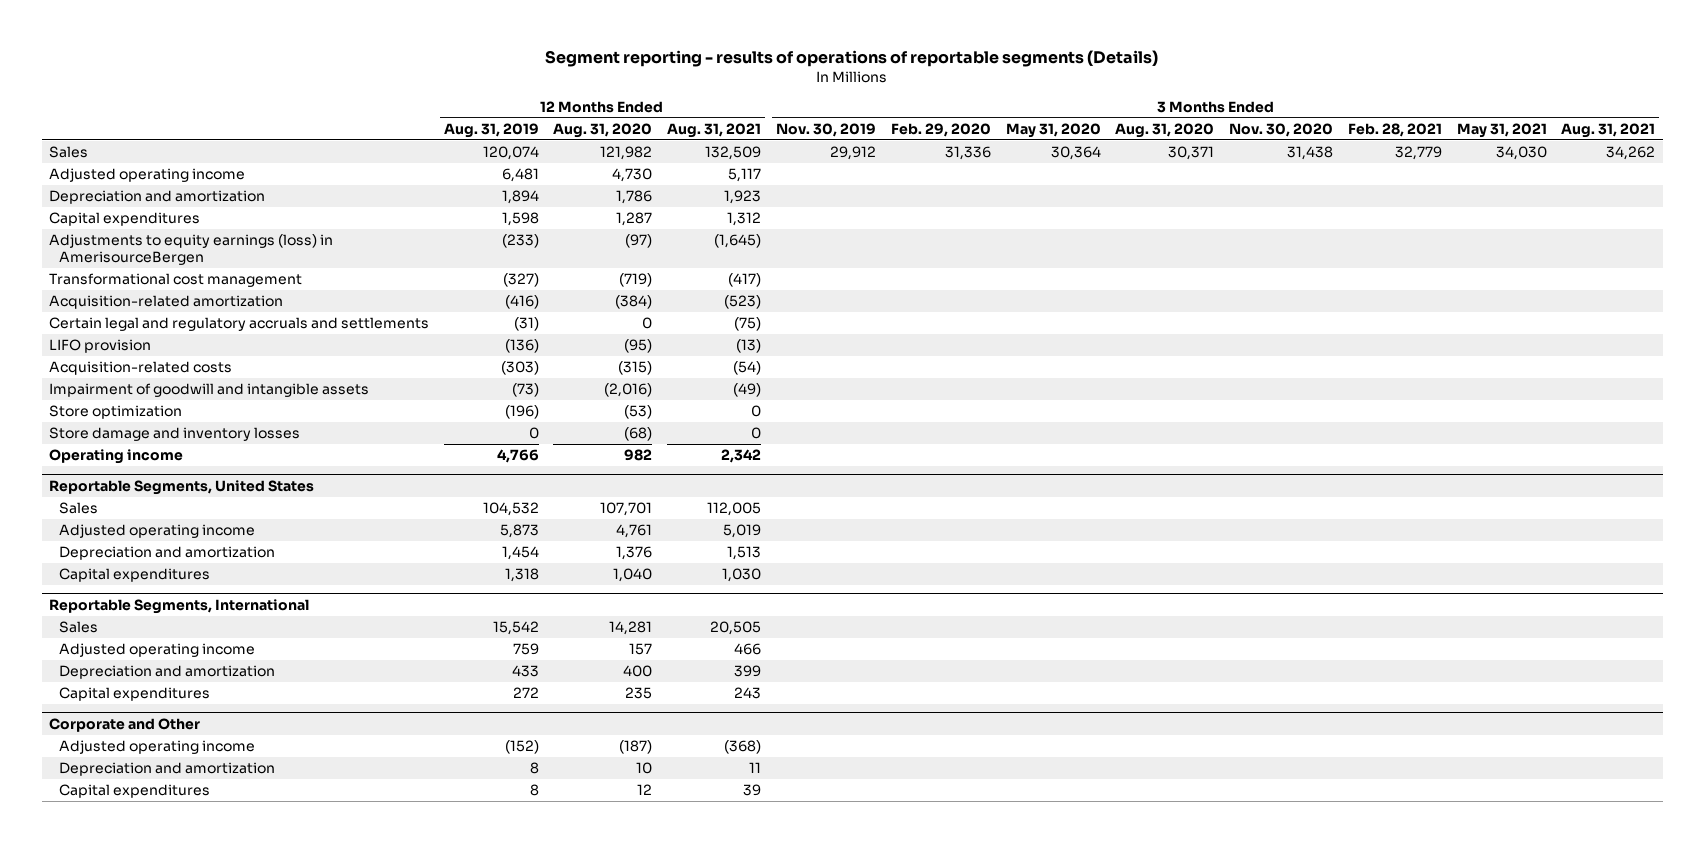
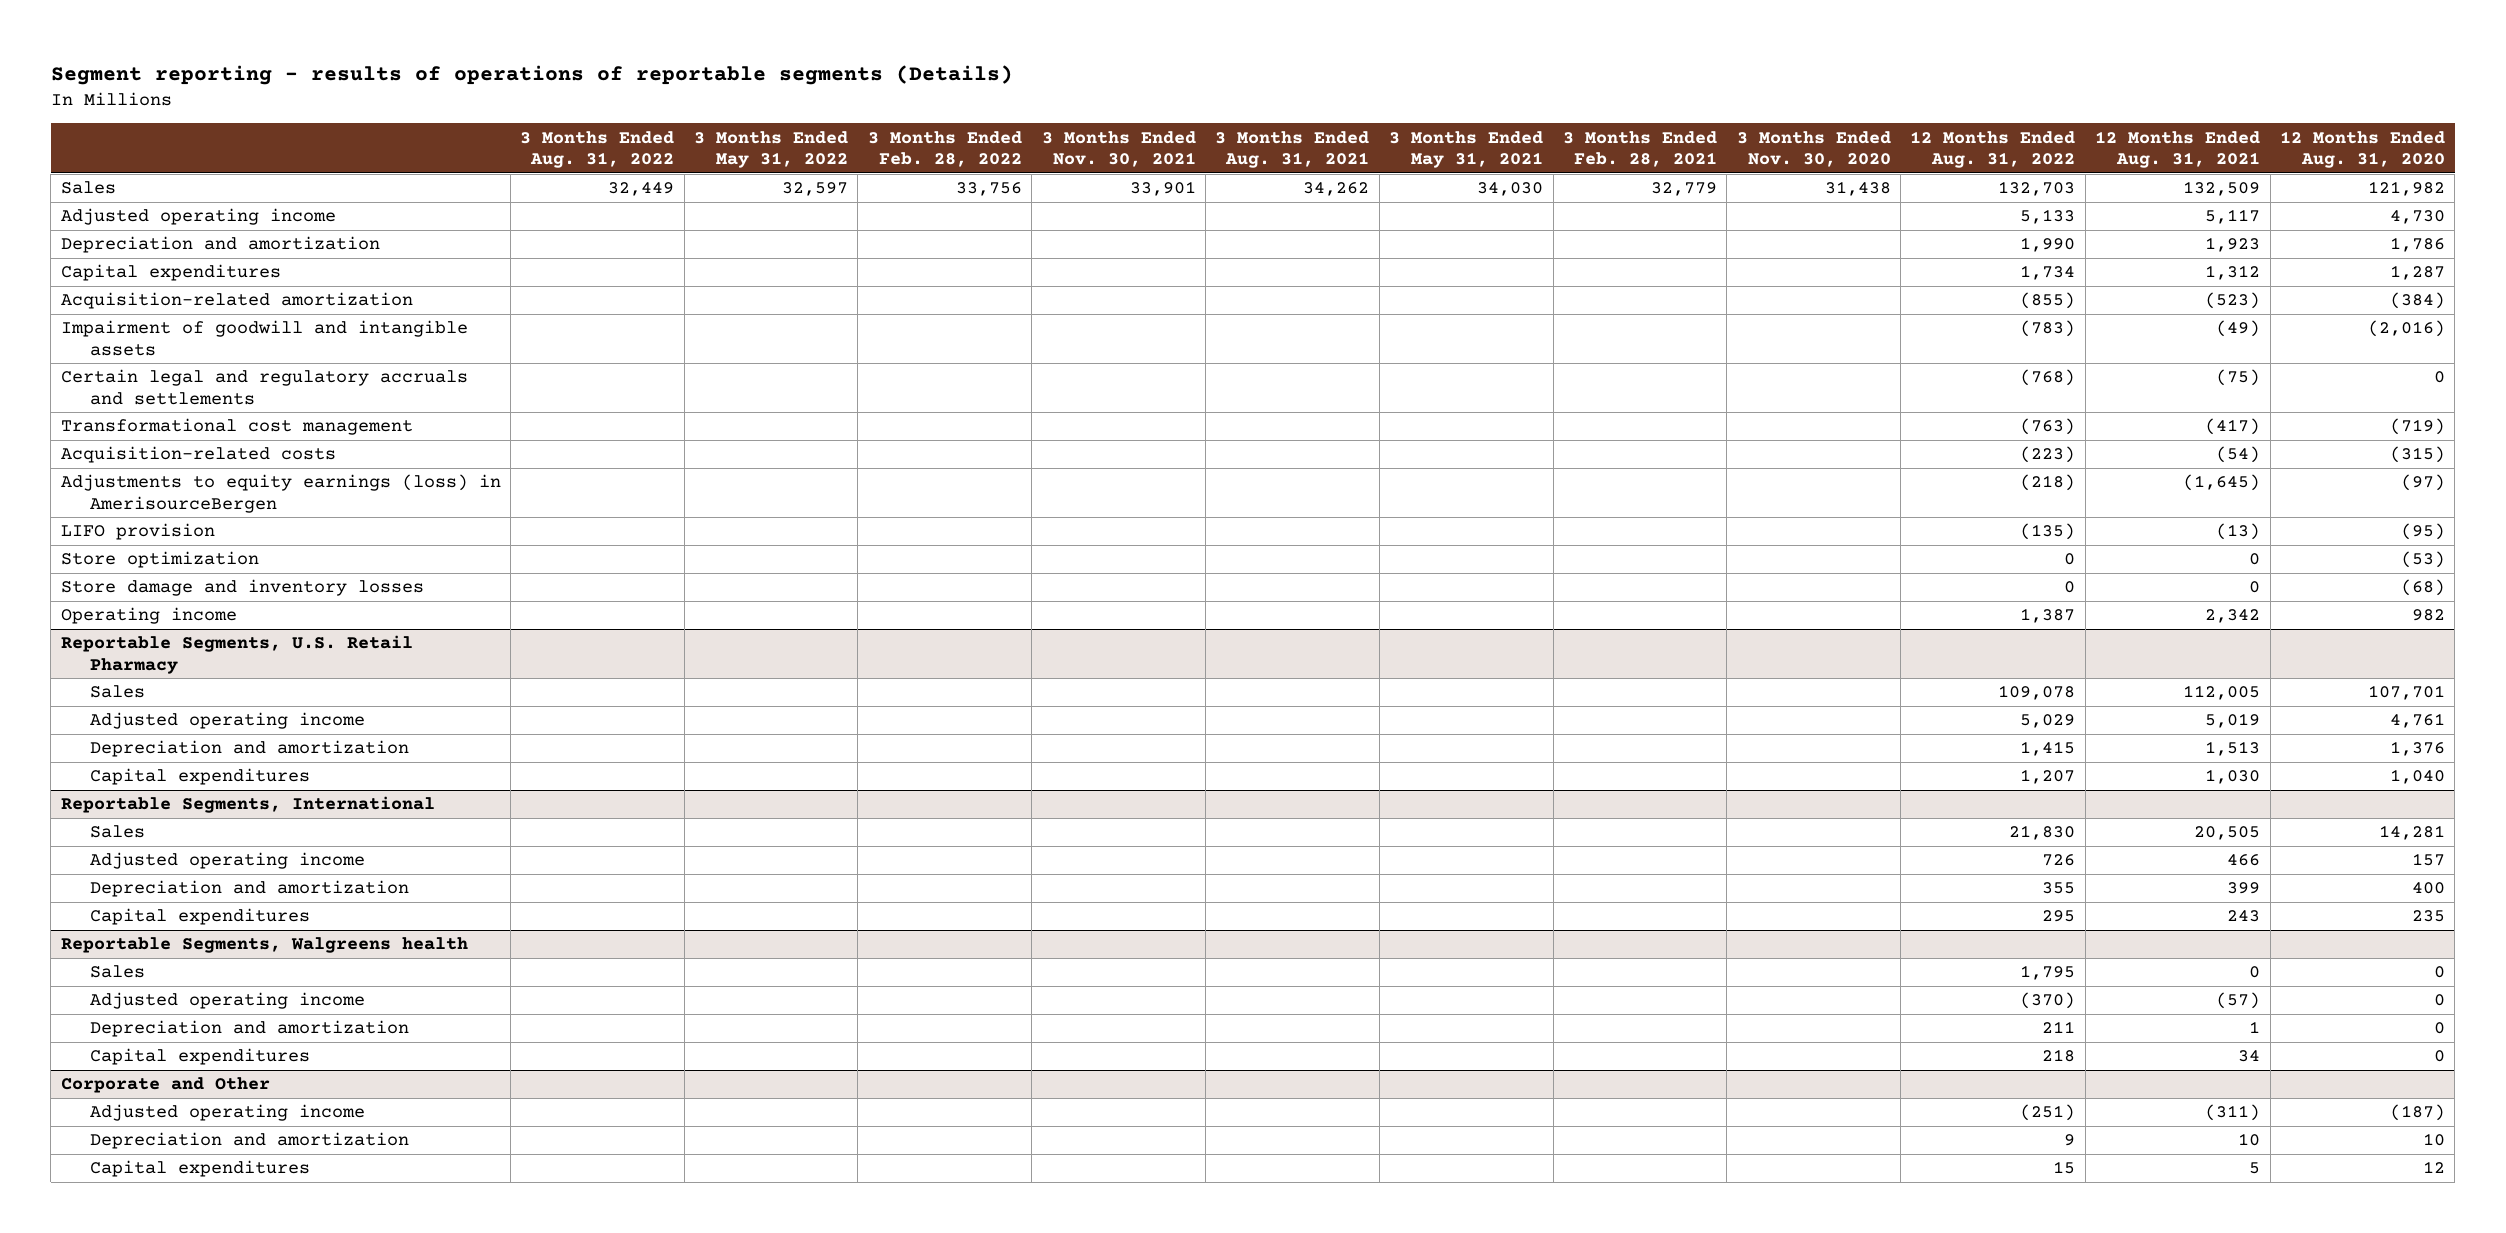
[443,122,539,138] Aug. 31, 2019 -> none
[776,122,877,137] Nov. 30, 2019 -> none
[890,122,991,137] Feb. 29, 2020 -> none
[1005,122,1101,138] May 31, 2020 -> none
[1115,122,1215,138] Aug. 31, 2020 -> none
none -> [520,130,675,169] 3 Months Ended Aug. 31, 2022
none -> [694,130,849,169] 3 Months Ended May 31, 2022
none -> [867,130,1022,168] 3 Months Ended Feb. 28, 2022
none -> [1041,130,1196,168] 3 Months Ended Nov. 30, 2021
none -> [1910,130,2076,169] 12 Months Ended Aug. 31, 2022
[48,383,369,398] Impairment of goodwill and intangible assets -> [60,320,468,356] Impairment of goodwill and intangible assets
[48,273,302,288] Transformational cost management -> [60,418,413,436] Transformational cost management
[48,234,333,266] Adjustments to equity earnings (loss) in AmerisourceBergen -> [60,474,501,513] Adjustments to equity earnings (loss) in AmerisourceBergen
[48,339,151,354] LIFO provision -> [60,523,215,541] LIFO provision
[48,479,314,495] Reportable Segments, United States -> none
none -> [60,635,413,674] Reportable Segments, U.S. Retail Pharmacy
none -> [60,937,468,954] Reportable Segments, Walgreens health
none -> [89,965,145,979] Sales
none -> [89,992,365,1010] Adjusted operating income
none -> [89,1020,409,1038] Depreciation and amortization
none -> [89,1048,310,1066] Capital expenditures
[724,740,762,755] (368) -> [2205,1104,2261,1122] (311)
[749,762,762,774] 11 -> [2238,1133,2261,1147] 10
[743,784,762,797] 39 -> [2249,1162,2261,1175] 5

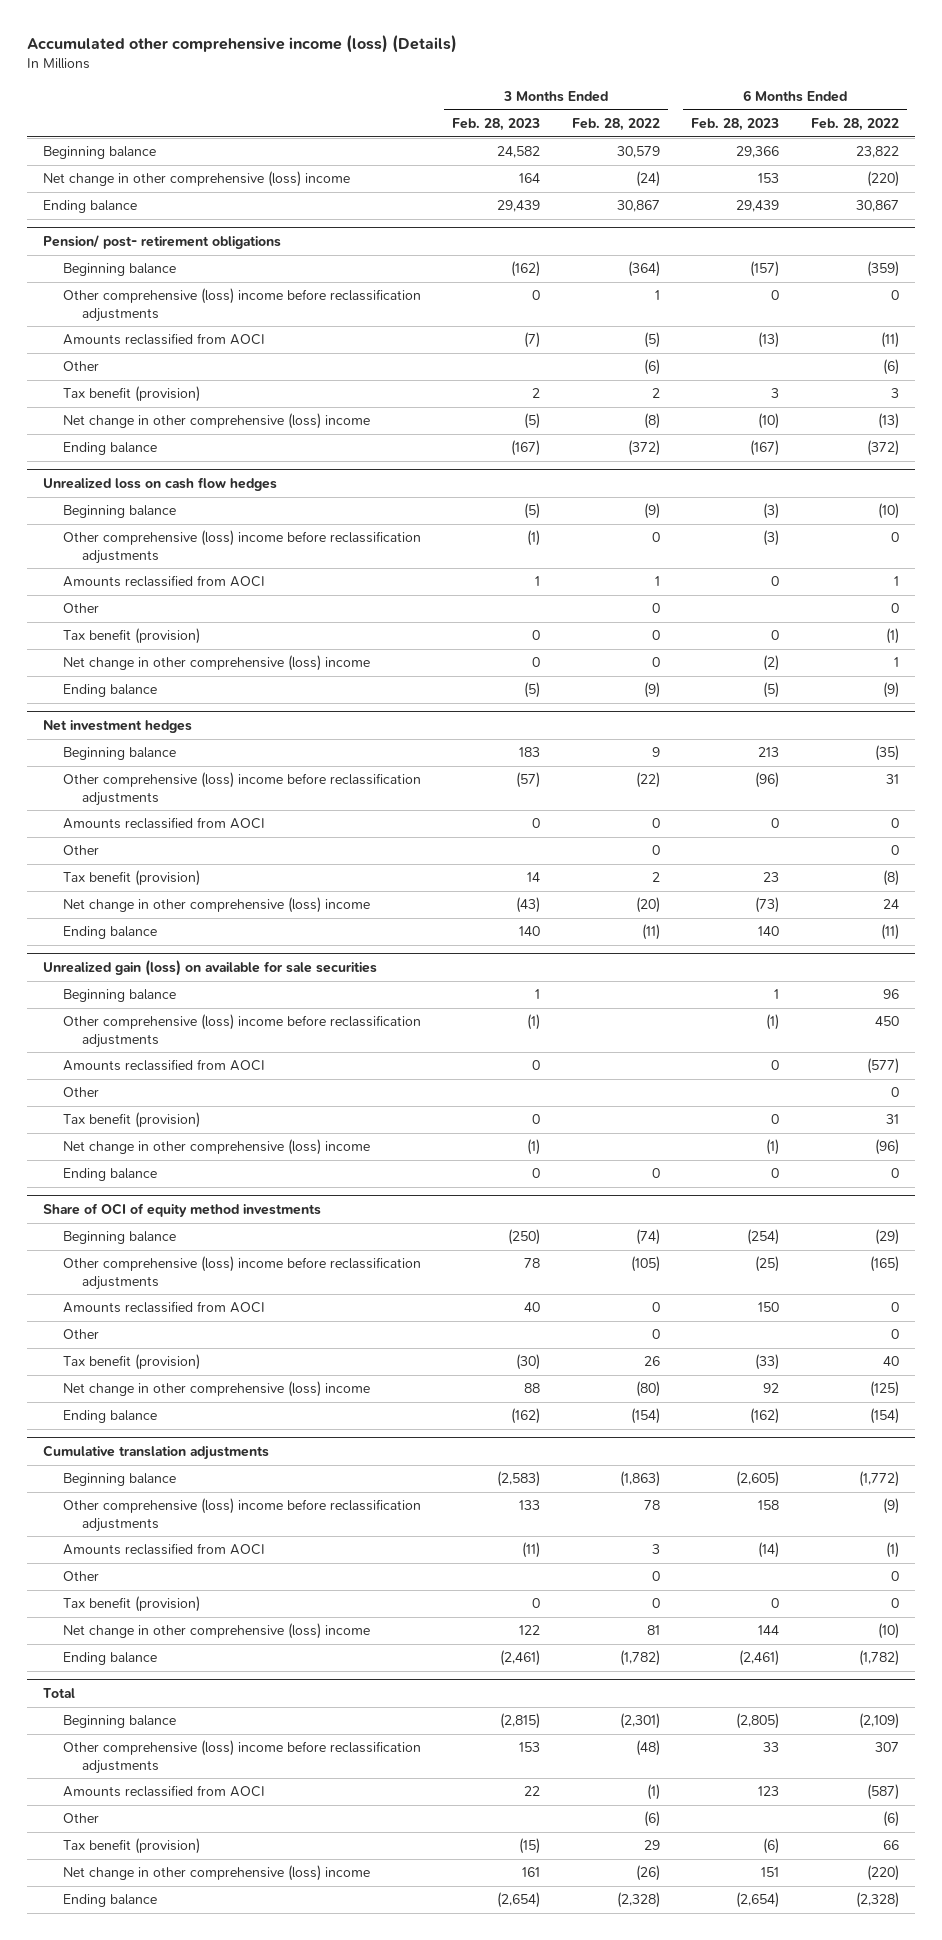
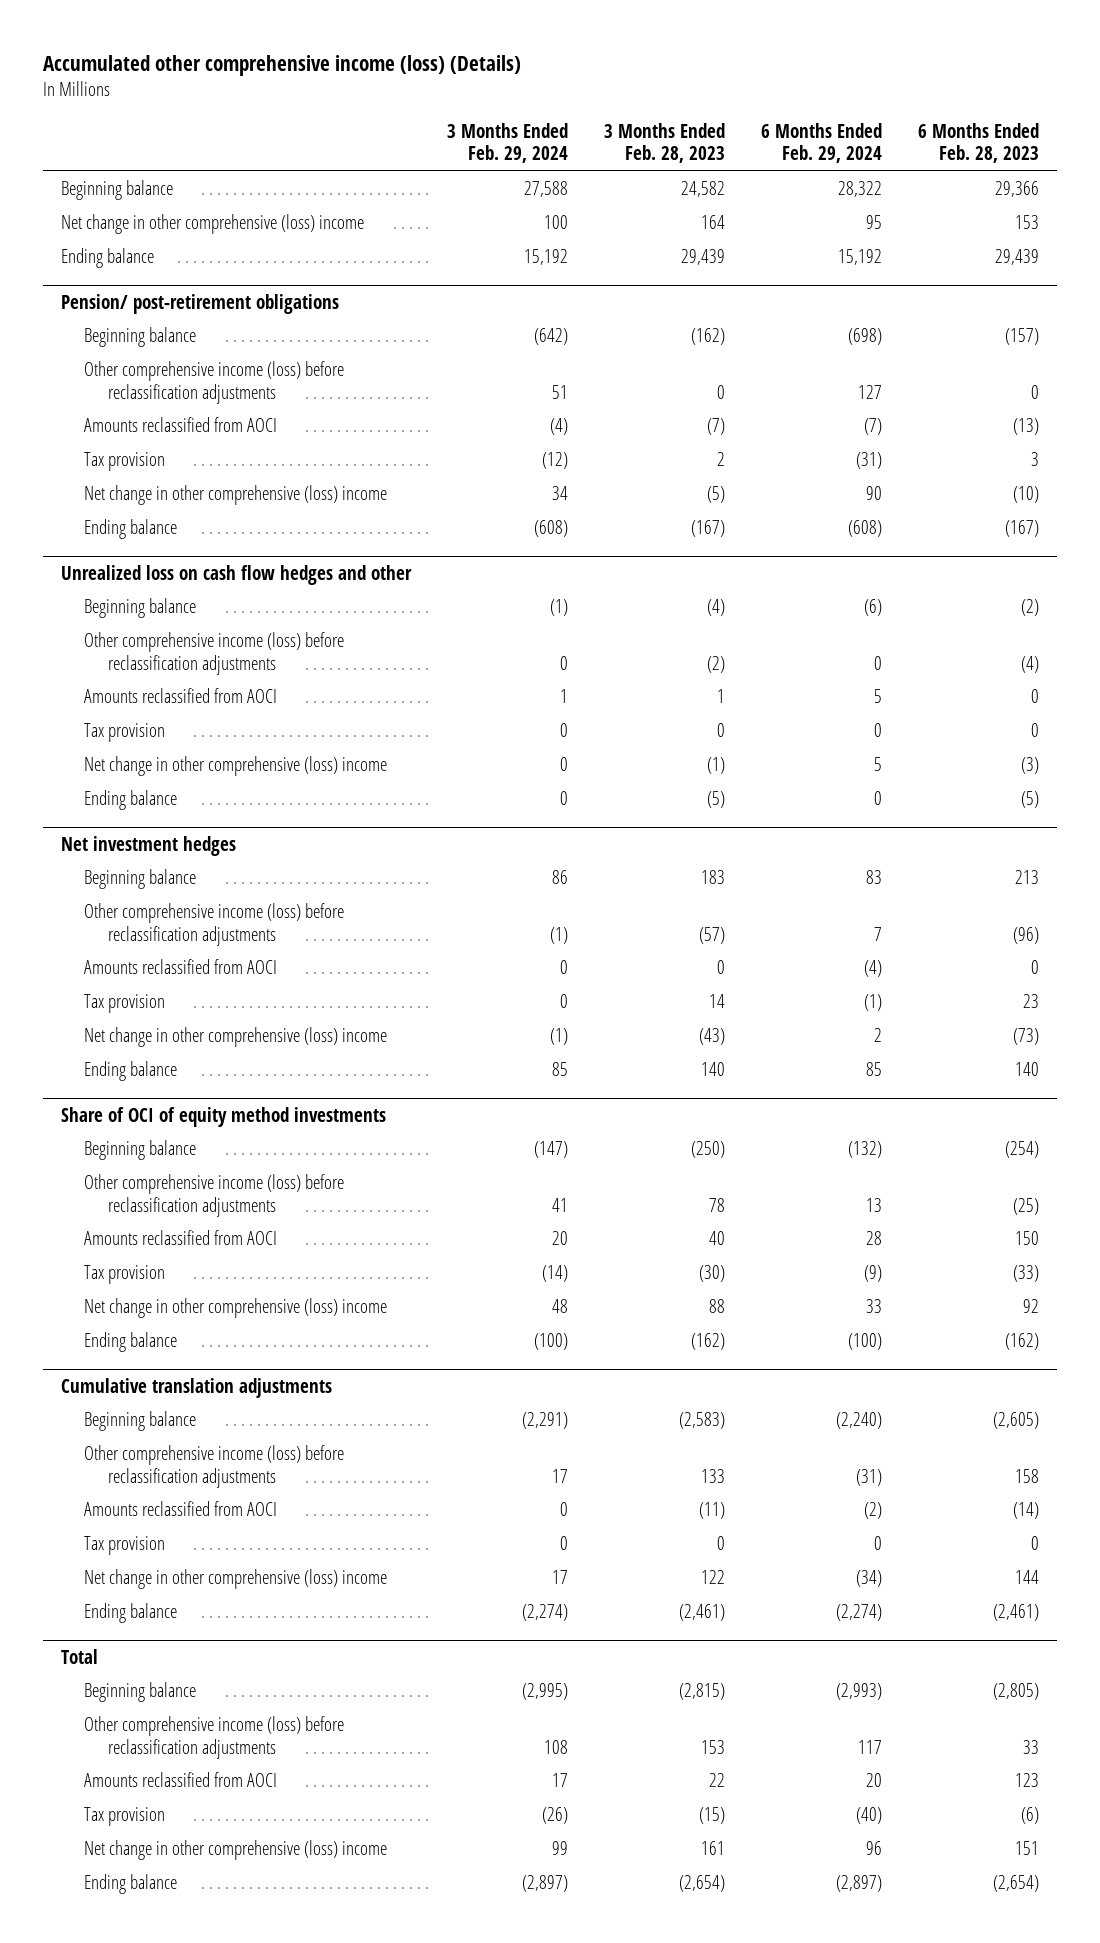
[571,117,660,131] Feb. 28, 2022 -> none
[811,117,900,131] Feb. 28, 2022 -> none
none -> [447,123,569,164] 3 Months Ended Feb. 29, 2024
none -> [761,123,883,164] 6 Months Ended Feb. 29, 2024
[43,234,282,249] Pension/ post- retirement obligations -> [60,293,339,314] Pension/ post-retirement obligations
[62,288,421,322] Other comprehensive (loss) income before reclassification adjustments -> [84,361,345,404] Other comprehensive income (loss) before reclassification adjustments
[62,361,99,372] Other -> none
[62,386,200,403] Tax benefit (provision) -> [84,452,166,472] Tax provision
[43,476,278,491] Unrealized loss on cash flow hedges -> [60,564,412,585] Unrealized loss on cash flow hedges and other
[524,503,541,520] (5) -> [707,599,726,617] (4)
[763,503,780,520] (3) -> [1021,599,1040,617] (2)
[62,530,421,564] Other comprehensive (loss) income before reclassification adjustments -> [84,632,345,675] Other comprehensive income (loss) before reclassification adjustments
[527,530,541,547] (1) -> [707,655,726,673] (2)
[763,530,780,547] (3) -> [1021,655,1040,673] (4)
[62,603,99,614] Other -> none
[62,628,200,645] Tax benefit (provision) -> [84,723,166,743] Tax provision
[532,657,541,668] 0 -> [707,757,726,775] (1)
[763,655,780,672] (2) -> [1021,757,1040,775] (3)
[62,772,421,806] Other comprehensive (loss) income before reclassification adjustments -> [84,903,345,946] Other comprehensive income (loss) before reclassification adjustments
[62,845,99,856] Other -> none
[62,870,200,887] Tax benefit (provision) -> [84,994,166,1014] Tax provision
[43,959,378,976] Unrealized gain (loss) on available for sale securities -> none
[62,989,176,1003] Beginning balance -> none
[62,1014,421,1048] Other comprehensive (loss) income before reclassification adjustments -> none
[62,1059,265,1072] Amounts reclassified from AOCI -> none
[62,1087,99,1098] Other -> none
[62,1112,200,1129] Tax benefit (provision) -> none
[62,1139,370,1156] Net change in other comprehensive (loss) income -> none
[62,1168,157,1182] Ending balance -> none
[62,1256,421,1290] Other comprehensive (loss) income before reclassification adjustments -> [84,1174,345,1217] Other comprehensive income (loss) before reclassification adjustments
[62,1329,99,1340] Other -> none
[62,1354,200,1371] Tax benefit (provision) -> [84,1265,166,1285] Tax provision
[62,1498,421,1532] Other comprehensive (loss) income before reclassification adjustments -> [84,1445,345,1488] Other comprehensive income (loss) before reclassification adjustments
[62,1571,99,1582] Other -> none
[62,1596,200,1613] Tax benefit (provision) -> [84,1536,166,1556] Tax provision
[62,1740,421,1774] Other comprehensive (loss) income before reclassification adjustments -> [84,1716,345,1759] Other comprehensive income (loss) before reclassification adjustments
[62,1813,99,1824] Other -> none
[62,1838,200,1855] Tax benefit (provision) -> [84,1807,166,1827] Tax provision

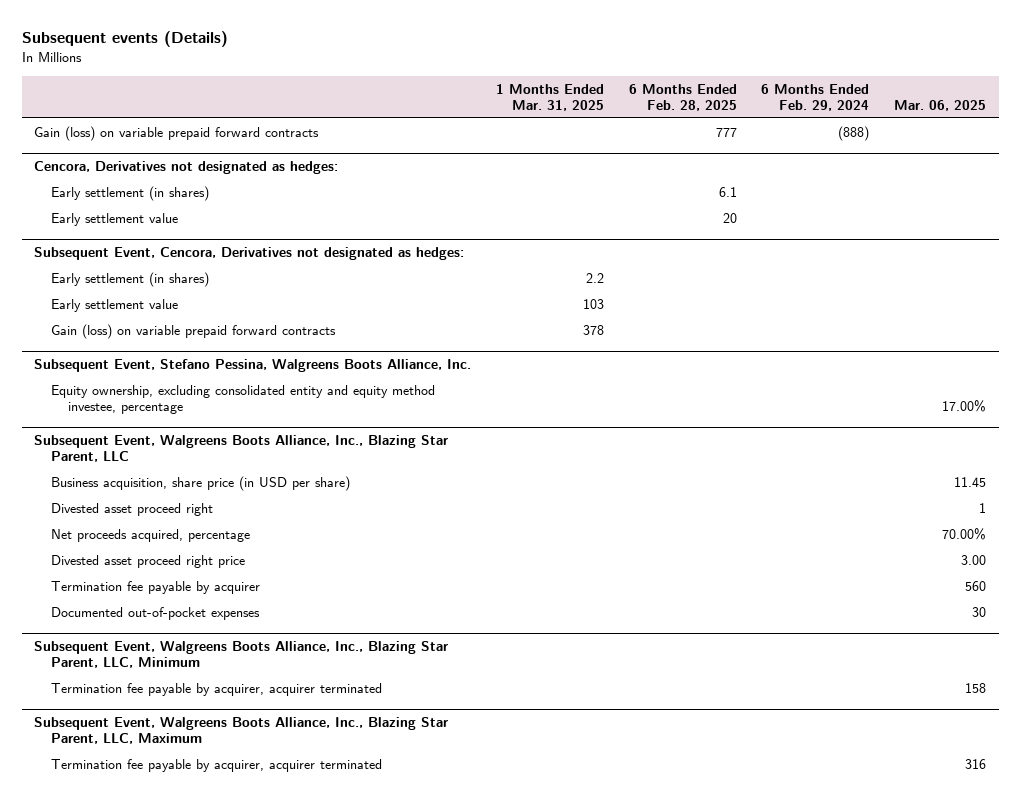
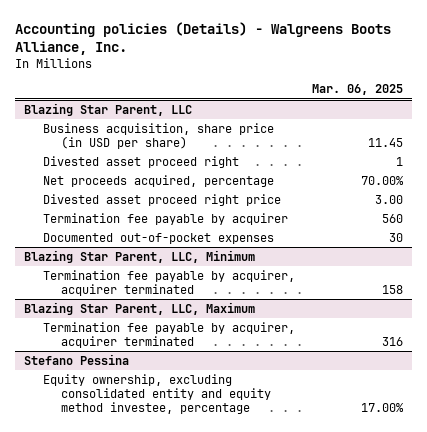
[21,31,228,48] Subsequent events (Details) -> [15,21,392,55] Accounting policies (Details) - Walgreens Boots Alliance, Inc.
[495,83,604,111] 1 Months Ended Mar. 31, 2025 -> none
[628,83,737,111] 6 Months Ended Feb. 28, 2025 -> none
[761,83,870,111] 6 Months Ended Feb. 29, 2024 -> none
[34,125,320,141] Gain (loss) on variable prepaid forward contracts -> none
[34,160,339,174] Cencora, Derivatives not designated as hedges: -> none
[51,185,210,201] Early settlement (in shares) -> none
[51,212,179,226] Early settlement value -> none
[34,246,465,260] Subsequent Event, Cencora, Derivatives not designated as hedges: -> none
[51,271,210,287] Early settlement (in shares) -> none
[51,298,179,312] Early settlement value -> none
[51,323,337,339] Gain (loss) on variable prepaid forward contracts -> none
[34,358,472,372] Subsequent Event, Stefano Pessina, Walgreens Boots Alliance, Inc. -> none
[51,384,436,415] Equity ownership, excluding consolidated entity and equity method investee, percentage -> none
[34,434,449,463] Subsequent Event, Walgreens Boots Alliance, Inc., Blazing Star Parent, LLC -> none
none -> [23,102,192,116] Blazing Star Parent, LLC
[34,640,449,669] Subsequent Event, Walgreens Boots Alliance, Inc., Blazing Star Parent, LLC, Minimum -> none
none -> [23,249,255,263] Blazing Star Parent, LLC, Minimum
[34,716,449,745] Subsequent Event, Walgreens Boots Alliance, Inc., Blazing Star Parent, LLC, Maximum -> none
none -> [23,301,255,315] Blazing Star Parent, LLC, Maximum
none -> [23,353,129,365] Stefano Pessina
none -> [42,373,272,414] Equity ownership, excluding consolidated entity and equity method investee, percentage

